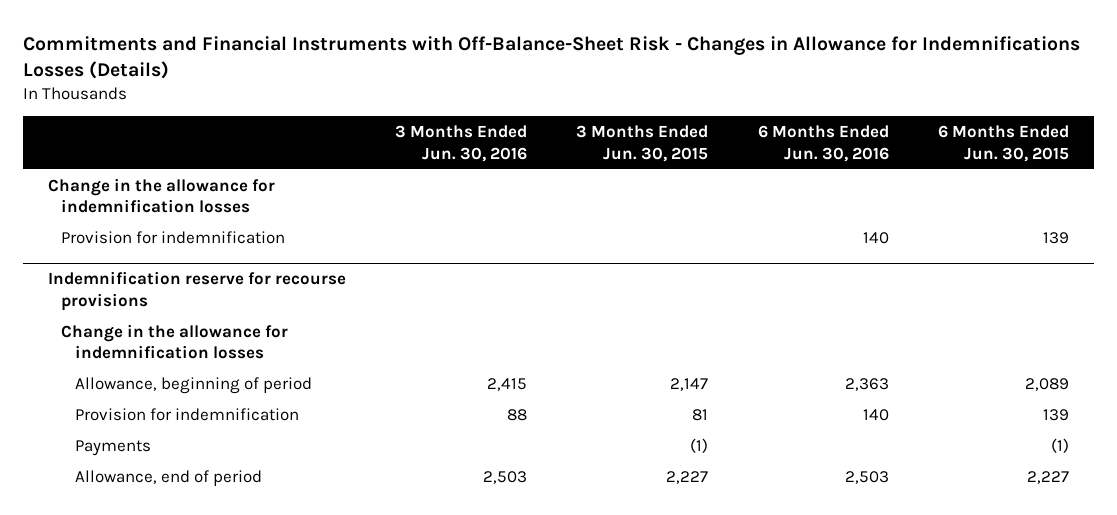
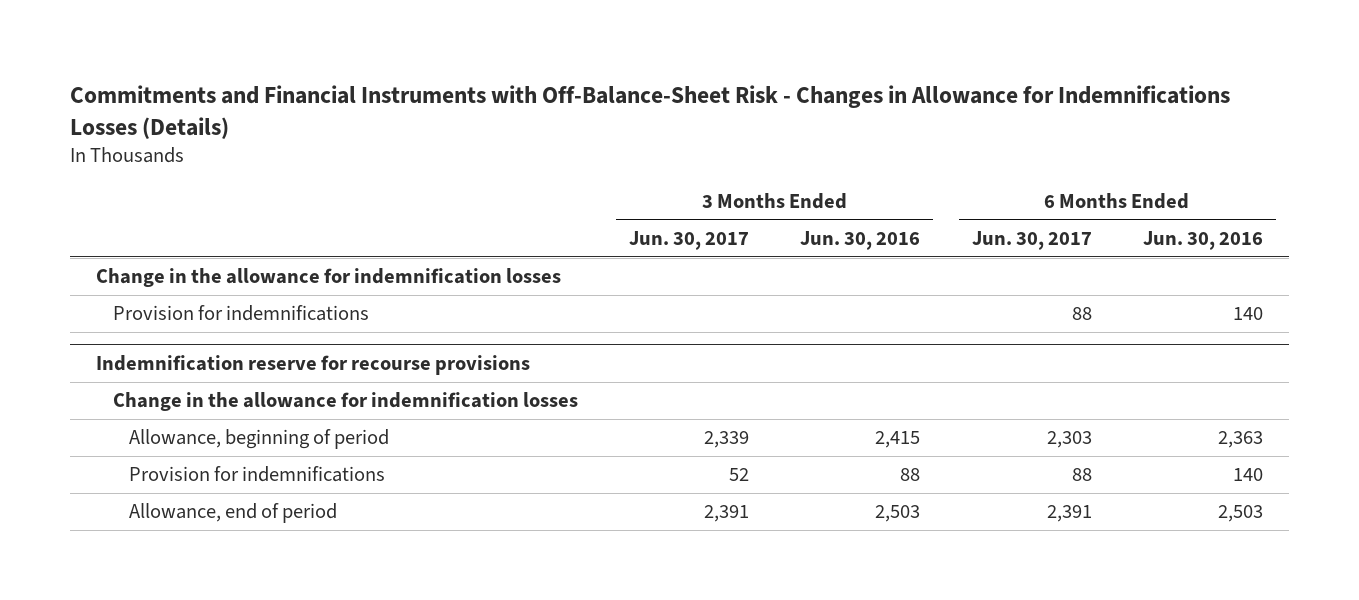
[576,125,709,162] 3 Months Ended Jun. 30, 2015 -> none
[938,125,1070,162] 6 Months Ended Jun. 30, 2015 -> none
none -> [629,231,750,251] Jun. 30, 2017
none -> [971,231,1092,251] Jun. 30, 2017
[61,230,286,244] Provision for indemnification -> [112,305,369,322] Provision for indemnifications
[74,439,151,456] Payments -> none
[74,407,299,421] Provision for indemnification -> [129,466,386,483] Provision for indemnifications

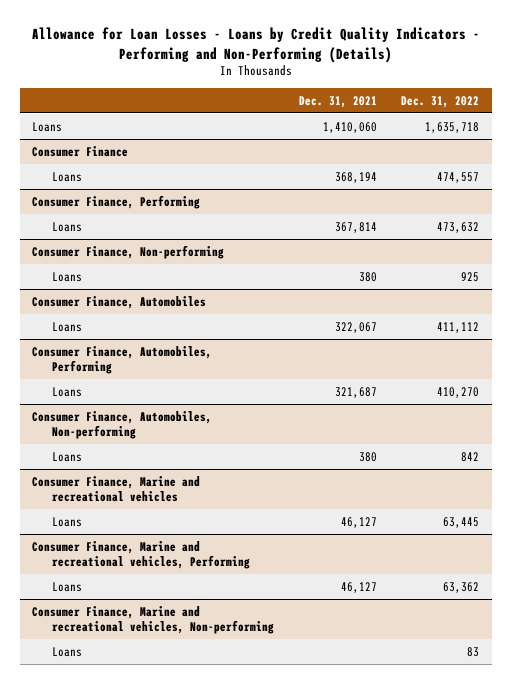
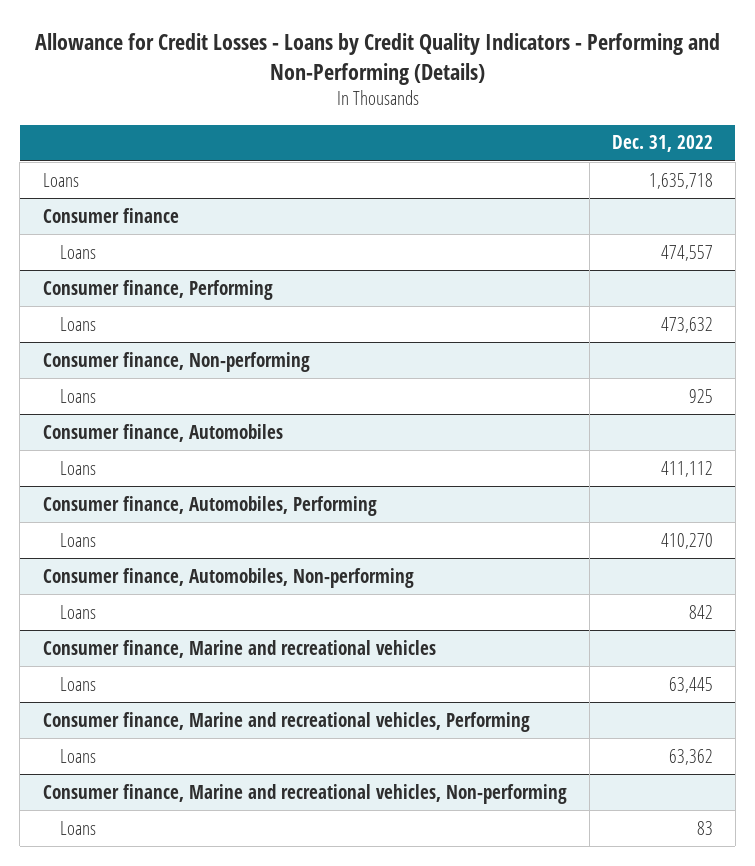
[31,27,480,63] Allowance for Loan Losses - Loans by Credit Quality Indicators - Performing and Non-Performing (Details) -> [34,32,720,85] Allowance for Credit Losses - Loans by Credit Quality Indicators - Performing and Non-Performing (Details)
[298,95,377,108] Dec. 31, 2021 -> none
[32,145,129,157] Consumer Finance -> [42,207,179,223] Consumer finance
[32,194,201,209] Consumer Finance, Performing -> [42,279,273,300] Consumer finance, Performing
[32,244,225,259] Consumer Finance, Non-performing -> [42,351,310,372] Consumer finance, Non-performing
[32,295,207,309] Consumer Finance, Automobiles -> [42,423,283,442] Consumer finance, Automobiles
[32,345,213,374] Consumer Finance, Automobiles, Performing -> [42,495,377,516] Consumer finance, Automobiles, Performing
[32,410,213,439] Consumer Finance, Automobiles, Non-performing -> [42,567,414,588] Consumer finance, Automobiles, Non-performing
[32,475,201,502] Consumer Finance, Marine and recreational vehicles -> [42,639,436,658] Consumer finance, Marine and recreational vehicles
[32,540,250,569] Consumer Finance, Marine and recreational vehicles, Performing -> [42,711,530,732] Consumer finance, Marine and recreational vehicles, Performing
[32,605,274,634] Consumer Finance, Marine and recreational vehicles, Non-performing -> [42,783,567,804] Consumer finance, Marine and recreational vehicles, Non-performing

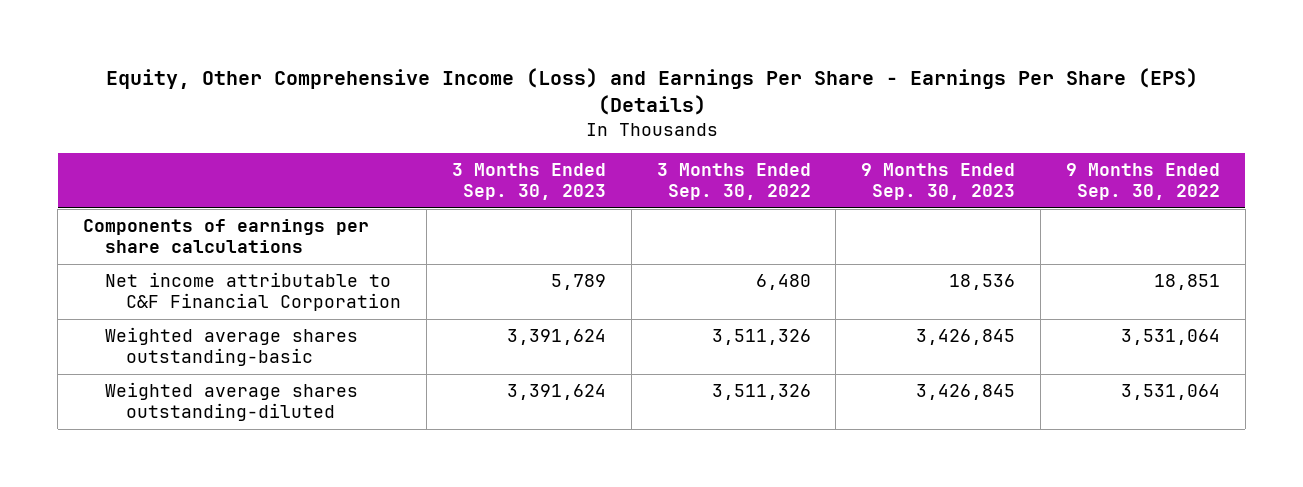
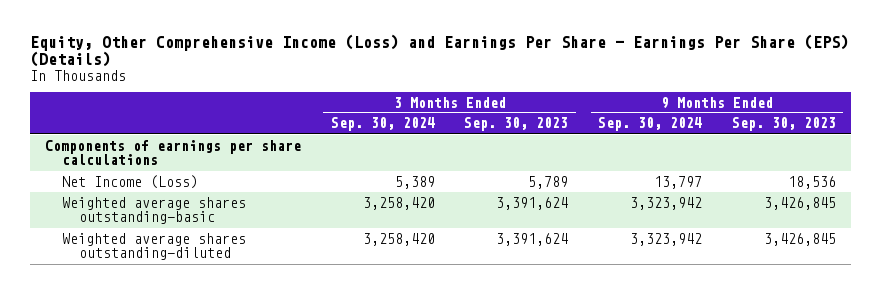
[656,163,811,201] 3 Months Ended Sep. 30, 2022 -> none
[1066,163,1221,201] 9 Months Ended Sep. 30, 2022 -> none
none -> [330,117,435,132] Sep. 30, 2024
none -> [598,117,703,132] Sep. 30, 2024
[104,272,402,312] Net income attributable to C&F Financial Corporation -> [62,174,199,189] Net Income (Loss)

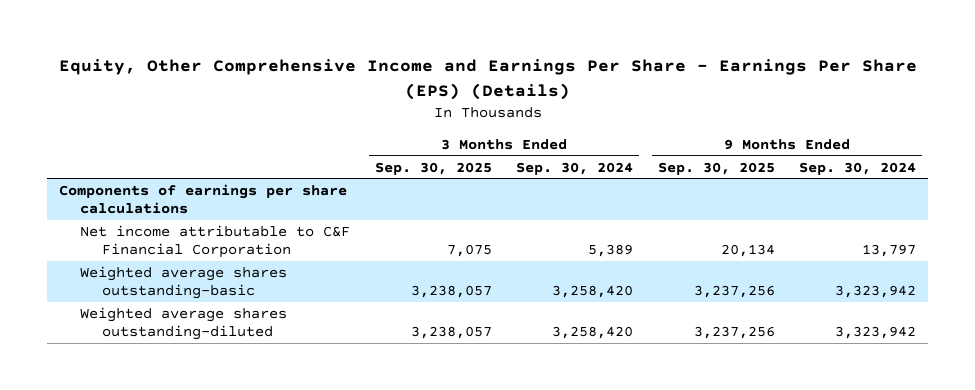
[29,33,849,68] Equity, Other Comprehensive Income (Loss) and Earnings Per Share - Earnings Per Share (EPS) (Details) -> [58,59,917,100] Equity, Other Comprehensive Income and Earnings Per Share - Earnings Per Share (EPS) (Details)
[464,117,569,132] Sep. 30, 2023 -> none
[731,117,836,132] Sep. 30, 2023 -> none
none -> [374,161,492,175] Sep. 30, 2025
none -> [657,161,775,175] Sep. 30, 2025
[62,174,199,189] Net Income (Loss) -> [80,225,351,259] Net income attributable to C&F Financial Corporation

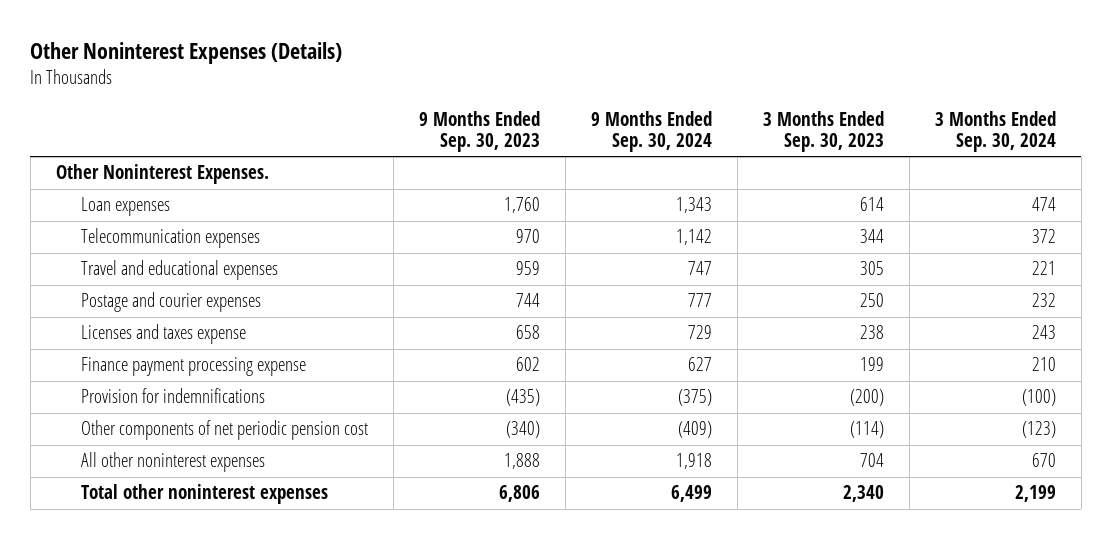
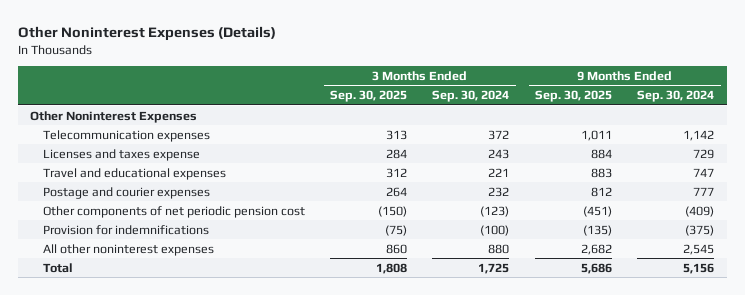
[418,110,540,153] 9 Months Ended Sep. 30, 2023 -> none
[762,110,884,153] 3 Months Ended Sep. 30, 2023 -> none
none -> [330,90,408,103] Sep. 30, 2025
none -> [534,90,612,103] Sep. 30, 2025
[80,197,170,217] Loan expenses -> none
[55,164,269,185] Other Noninterest Expenses. -> [30,110,198,123] Other Noninterest Expenses
[80,324,246,345] Licenses and taxes expense -> [42,148,200,161] Licenses and taxes expense
[80,357,306,377] Finance payment processing expense -> none
[80,388,265,404] Provision for indemnifications -> [42,224,209,235] Provision for indemnifications
[675,453,712,470] 1,918 -> [683,243,715,255] 2,545
[1031,453,1056,468] 670 -> [488,243,510,254] 880
[80,484,328,505] Total other noninterest expenses -> [42,262,73,273] Total
[670,485,712,503] 6,499 -> [683,262,715,274] 5,156
[1014,485,1056,503] 2,199 -> [478,262,510,274] 1,725

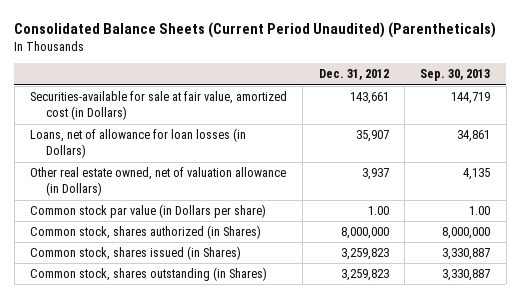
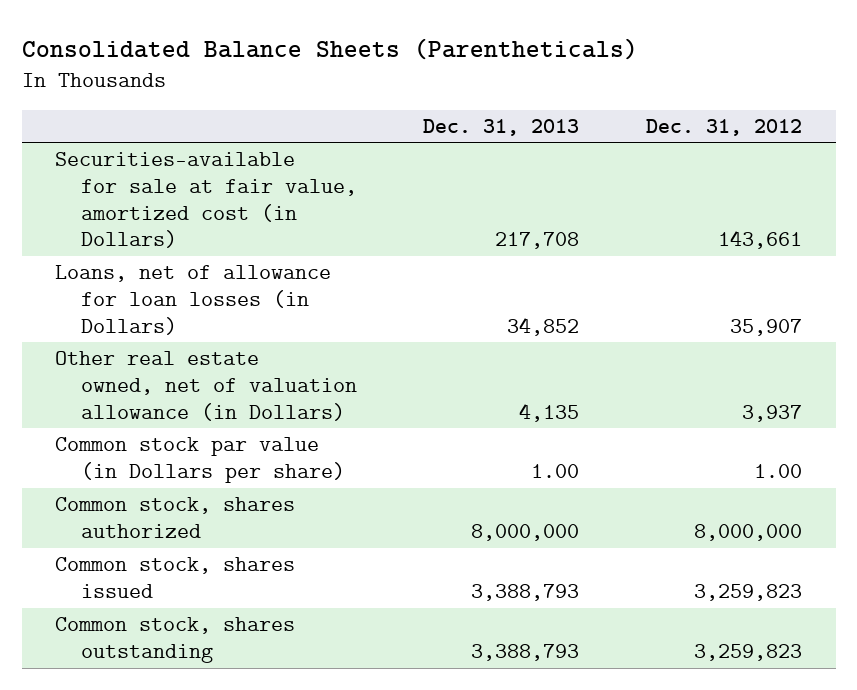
[14,21,497,38] Consolidated Balance Sheets (Current Period Unaudited) (Parentheticals) -> [21,37,638,60] Consolidated Balance Sheets (Parentheticals)
[420,69,491,82] Sep. 30, 2013 -> none
none -> [423,118,580,136] Dec. 31, 2013
[29,225,261,240] Common stock, shares authorized (in Shares) -> [54,497,295,539] Common stock, shares authorized
[29,246,241,261] Common stock, shares issued (in Shares) -> [54,557,295,599] Common stock, shares issued
[29,267,267,282] Common stock, shares outstanding (in Shares) -> [54,617,295,664] Common stock, shares outstanding

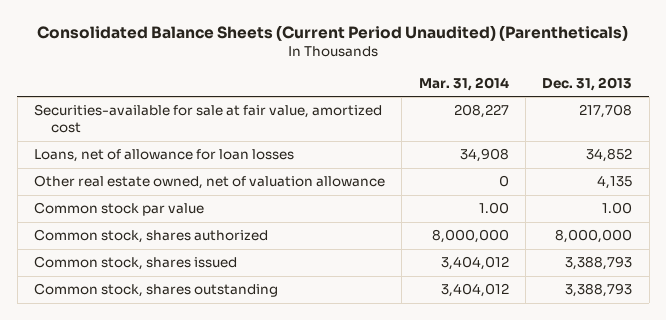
[21,37,638,60] Consolidated Balance Sheets (Parentheticals) -> [37,24,629,41] Consolidated Balance Sheets (Current Period Unaudited) (Parentheticals)
[646,118,803,136] Dec. 31, 2012 -> none
none -> [418,76,509,91] Mar. 31, 2014
[54,152,357,249] Securities-available for sale at fair value, amortized cost (in Dollars) -> [34,104,383,134] Securities-available for sale at fair value, amortized cost
[54,265,331,335] Loans, net of allowance for loan losses (in Dollars) -> [34,149,295,163] Loans, net of allowance for loan losses
[54,351,357,421] Other real estate owned, net of valuation allowance (in Dollars) -> [34,175,386,190] Other real estate owned, net of valuation allowance
[54,437,345,484] Common stock par value (in Dollars per share) -> [34,202,205,217] Common stock par value

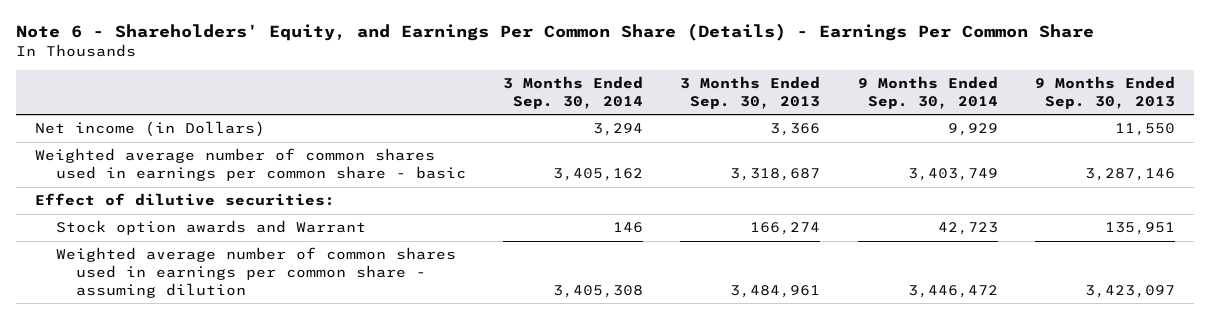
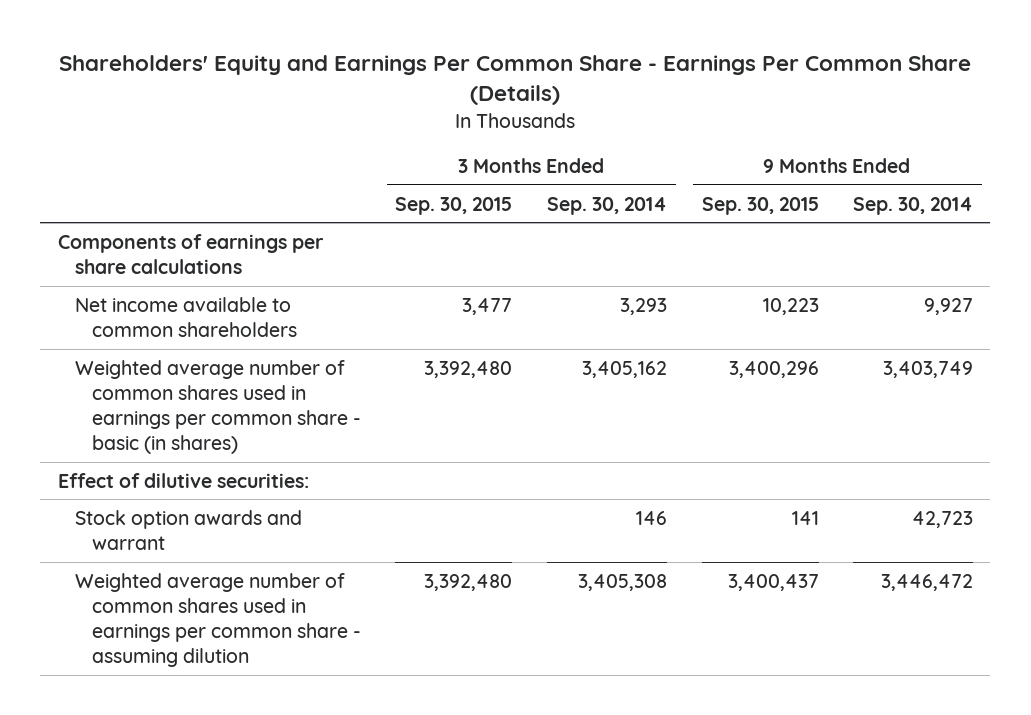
[15,23,1094,42] Note 6 - Shareholders' Equity, and Earnings Per Common Share (Details) - Earnings Per Common Share -> [59,54,972,106] Shareholders' Equity and Earnings Per Common Share - Earnings Per Common Share (Details)
[680,75,821,109] 3 Months Ended Sep. 30, 2013 -> none
[1035,75,1176,109] 9 Months Ended Sep. 30, 2013 -> none
none -> [395,196,513,215] Sep. 30, 2015
none -> [701,196,819,215] Sep. 30, 2015
[34,121,265,138] Net income (in Dollars) -> none
none -> [57,233,324,274] Components of earnings per share calculations
none -> [74,296,297,337] Net income available to common shareholders
[34,148,466,182] Weighted average number of common shares used in earnings per common share - basic -> [74,359,361,455] Weighted average number of common shares used in earnings per common share - basic (in shares)
[55,220,366,236] Stock option awards and Warrant -> [74,509,302,550] Stock option awards and warrant

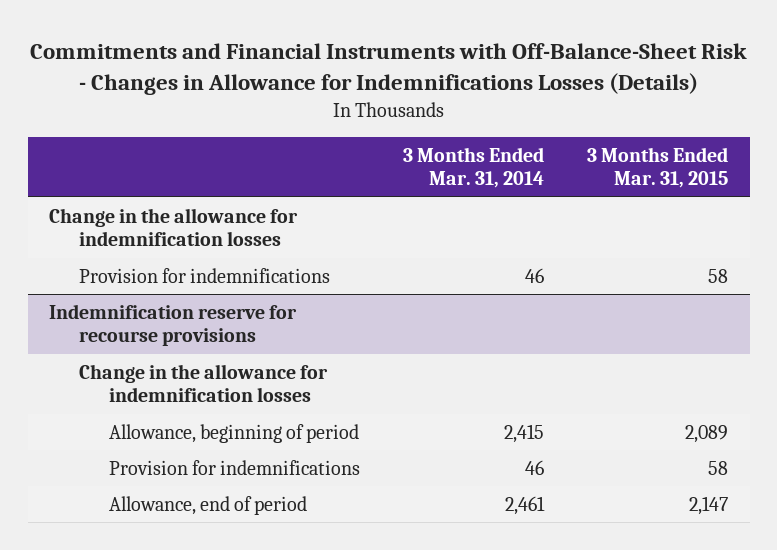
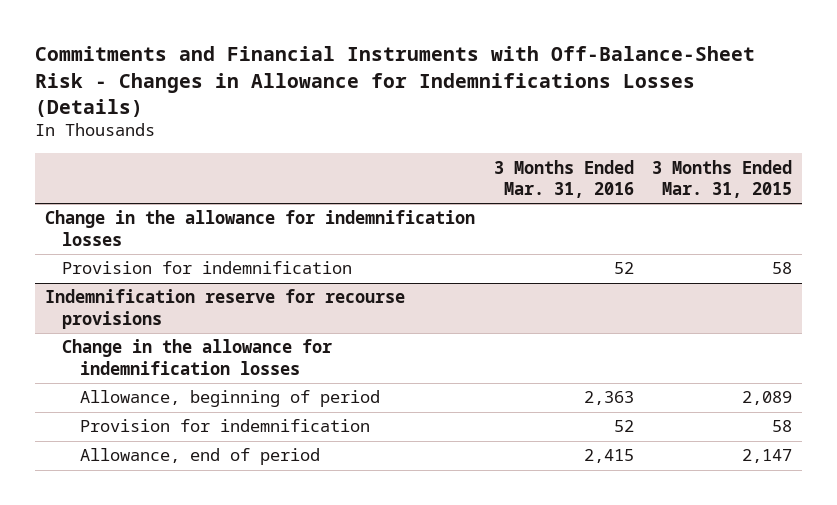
[403,146,545,189] 3 Months Ended Mar. 31, 2014 -> none
none -> [493,159,634,198] 3 Months Ended Mar. 31, 2016
[79,267,331,283] Provision for indemnifications -> [62,261,353,275] Provision for indemnification
[109,459,361,475] Provision for indemnifications -> [80,419,371,433] Provision for indemnification

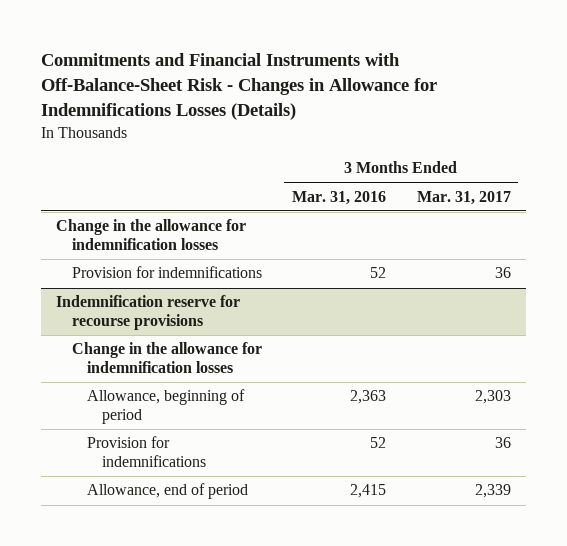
[652,159,793,198] 3 Months Ended Mar. 31, 2015 -> none
none -> [416,190,511,205] Mar. 31, 2017
[62,261,353,275] Provision for indemnification -> [71,266,262,279] Provision for indemnifications
[80,419,371,433] Provision for indemnification -> [86,436,207,468] Provision for indemnifications

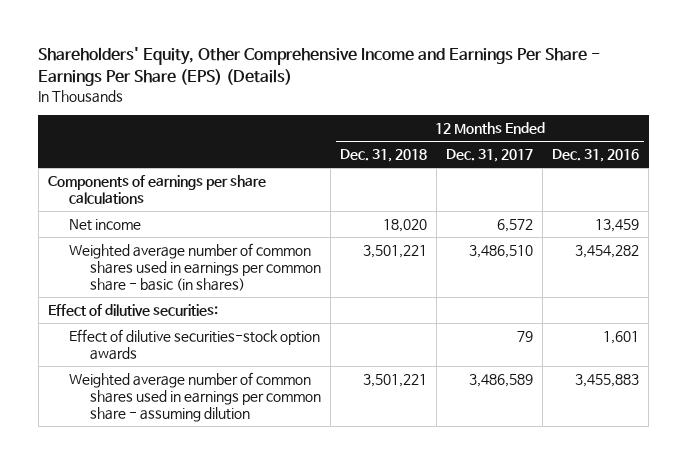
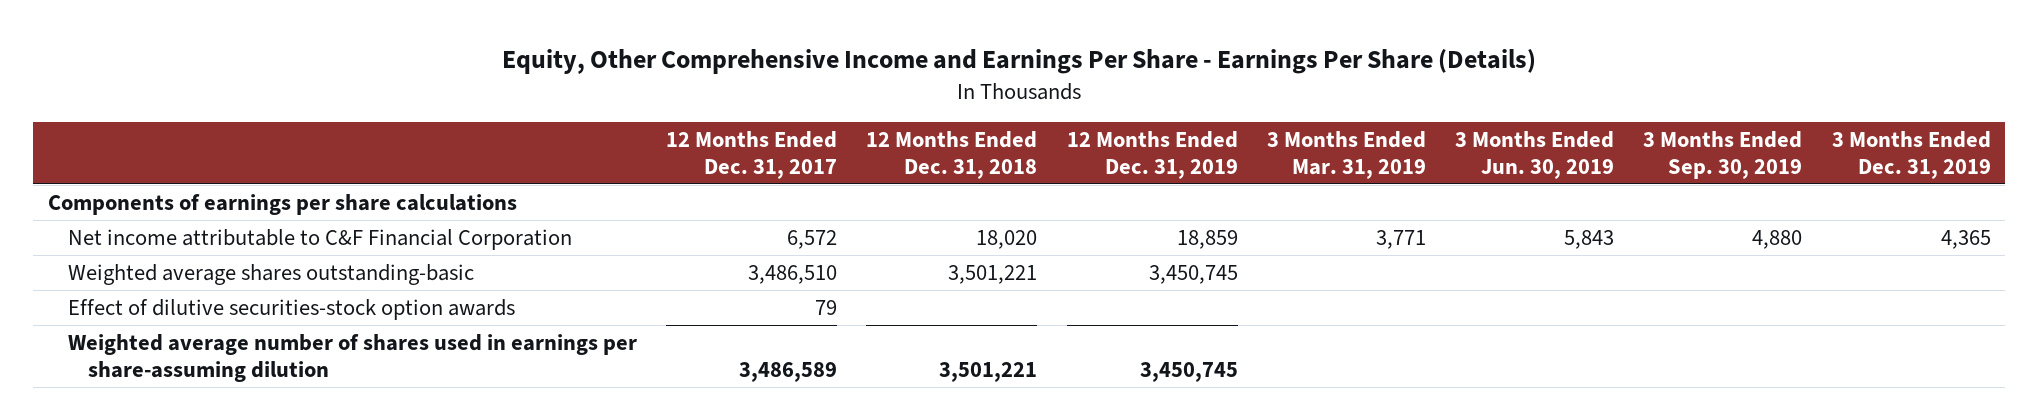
[38,47,601,87] Shareholders' Equity, Other Comprehensive Income and Earnings Per Share - Earnings Per Share (EPS) (Details) -> [502,49,1537,75] Equity, Other Comprehensive Income and Earnings Per Share - Earnings Per Share (Details)
[552,149,640,163] Dec. 31, 2016 -> none
none -> [1066,130,1238,179] 12 Months Ended Dec. 31, 2019
none -> [1266,130,1426,179] 3 Months Ended Mar. 31, 2019
none -> [1455,130,1615,179] 3 Months Ended Jun. 30, 2019
none -> [1643,130,1803,179] 3 Months Ended Sep. 30, 2019
none -> [1831,130,1991,179] 3 Months Ended Dec. 31, 2019
[47,304,218,317] Effect of dilutive securities: -> none
[69,219,142,232] Net income -> [67,228,572,250] Net income attributable to C&F Financial Corporation
[69,243,322,292] Weighted average number of common shares used in earnings per common share - basic (in shares) -> [67,263,474,285] Weighted average shares outstanding-basic
[69,372,322,423] Weighted average number of common shares used in earnings per common share - assuming dilution -> [67,333,637,382] Weighted average number of shares used in earnings per share-assuming dilution

